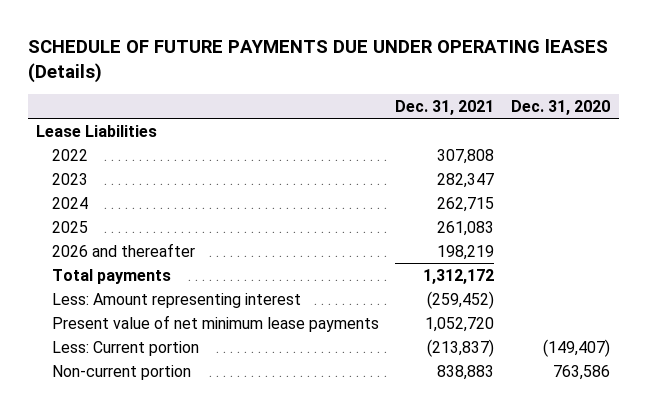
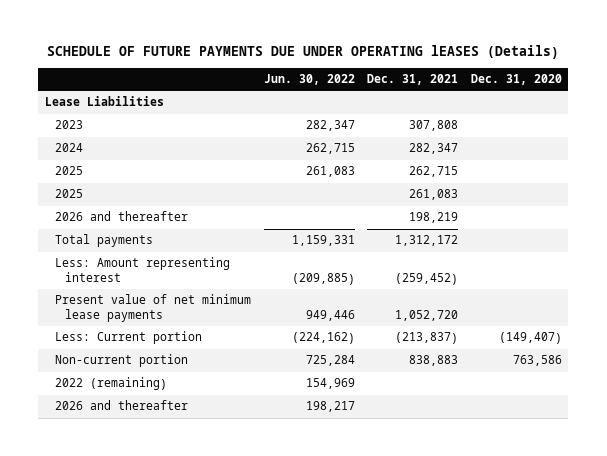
none -> [263,74,355,86] Jun. 30, 2022
[51,148,88,161] 2022 -> [54,120,83,130] 2023
[51,172,88,185] 2023 -> [54,143,83,153] 2024
[51,196,88,209] 2024 -> [54,166,83,176] 2025
none -> [54,377,167,391] 2022 (remaining)
none -> [54,400,188,411] 2026 and thereafter

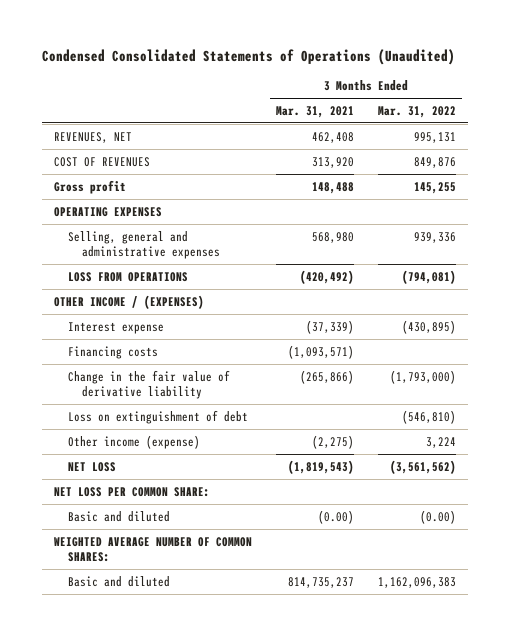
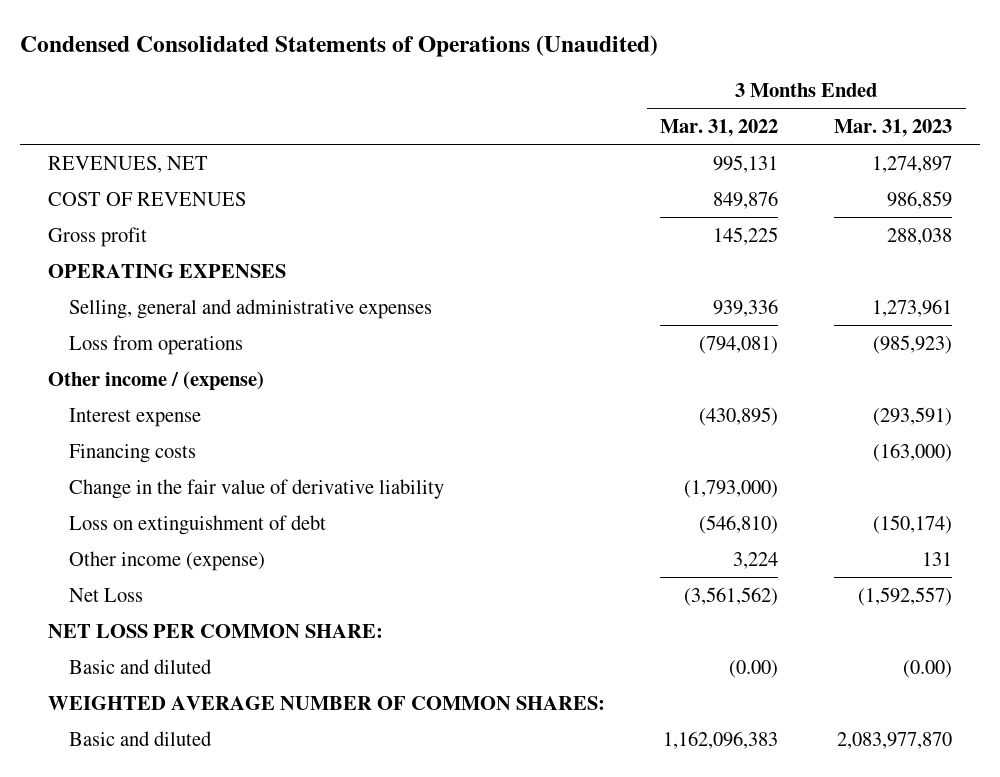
[275,106,354,119] Mar. 31, 2021 -> none
none -> [834,118,953,137] Mar. 31, 2023
[413,181,456,194] 145,255 -> [713,226,779,245] 145,225
[68,271,189,282] LOSS FROM OPERATIONS -> [68,334,243,355] Loss from operations
[53,294,204,309] OTHER INCOME / (EXPENSES) -> [47,370,264,390] Other income / (expense)
[68,461,117,472] NET LOSS -> [68,587,143,602] Net Loss

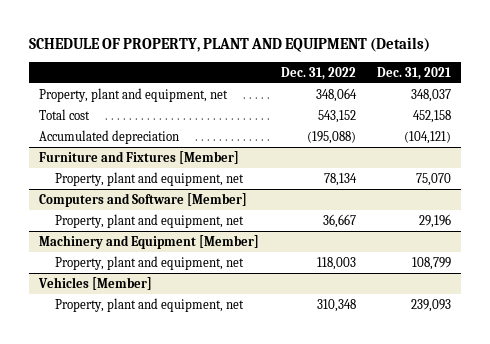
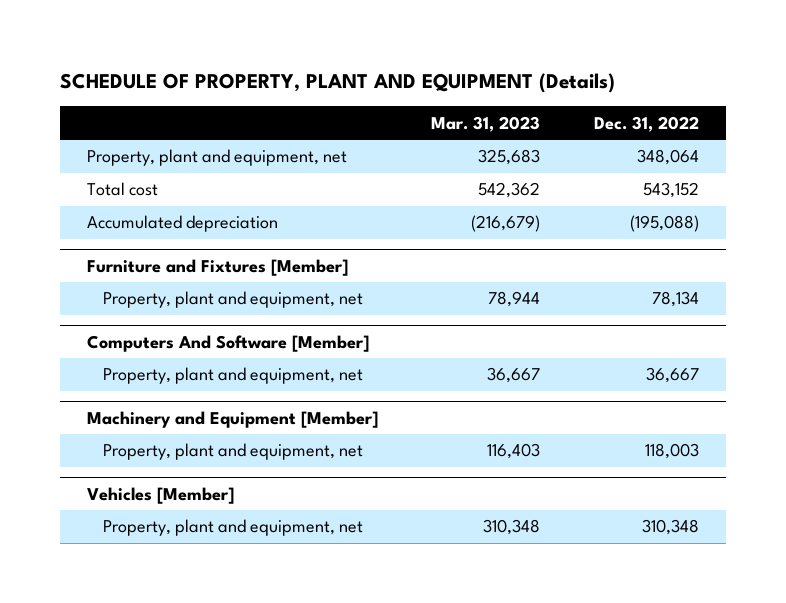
[376,66,451,80] Dec. 31, 2021 -> none
none -> [431,115,541,132] Mar. 31, 2023
[39,193,248,208] Computers and Software [Member] -> [86,335,369,353] Computers And Software [Member]

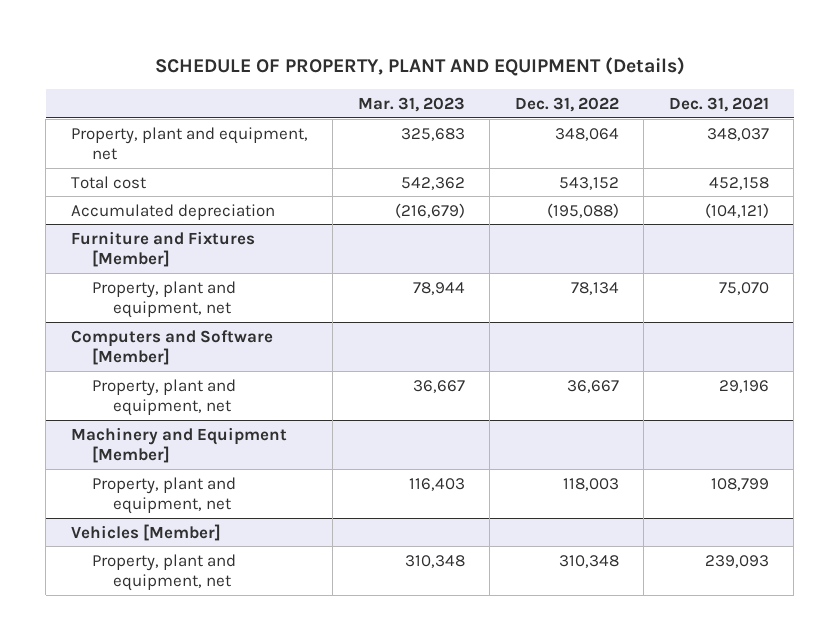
none -> [668,96,769,112] Dec. 31, 2021
[86,335,369,353] Computers And Software [Member] -> [70,329,273,365] Computers and Software [Member]

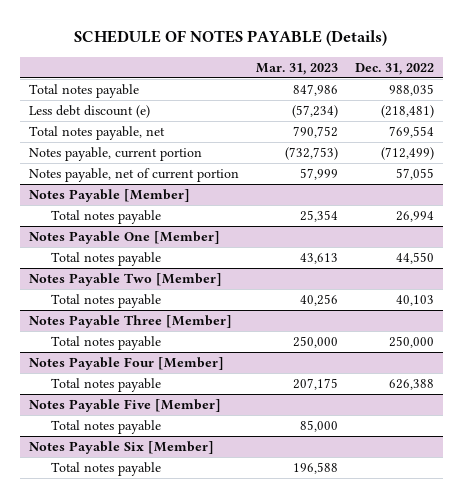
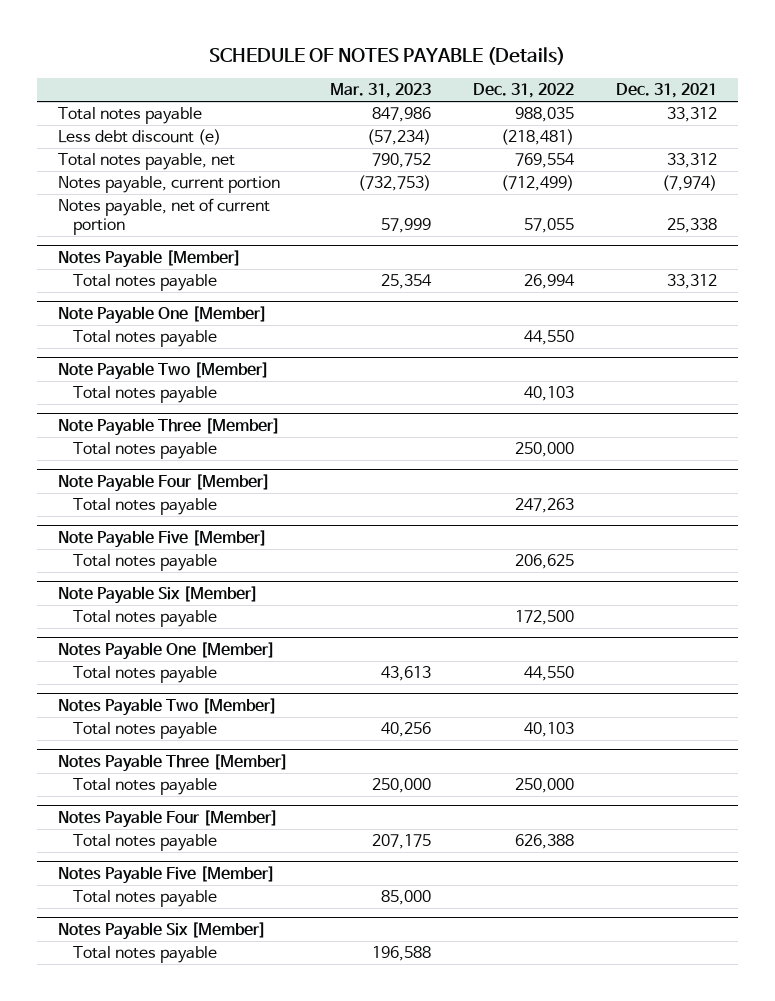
none -> [615,83,717,99] Dec. 31, 2021
none -> [58,305,268,324] Note Payable One [Member]
none -> [73,330,218,348] Total notes payable
none -> [58,361,270,380] Note Payable Two [Member]
none -> [73,386,218,404] Total notes payable
none -> [58,417,281,436] Note Payable Three [Member]
none -> [73,442,218,460] Total notes payable
none -> [58,473,271,492] Note Payable Four [Member]
none -> [73,498,218,516] Total notes payable
none -> [58,529,268,548] Note Payable Five [Member]
none -> [73,554,218,572] Total notes payable
none -> [58,585,259,604] Note Payable Six [Member]
none -> [73,610,218,628] Total notes payable

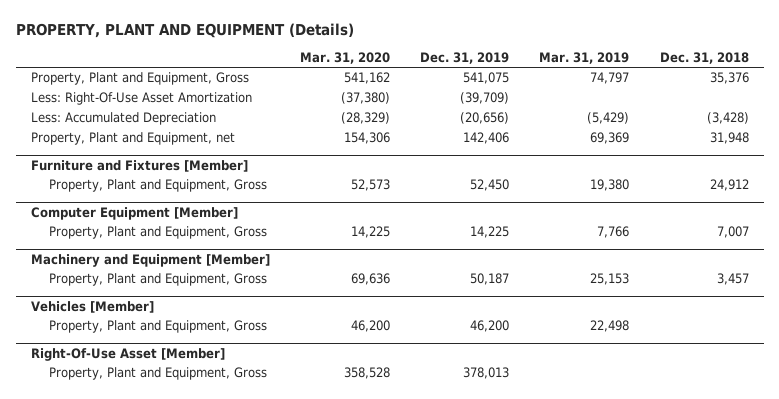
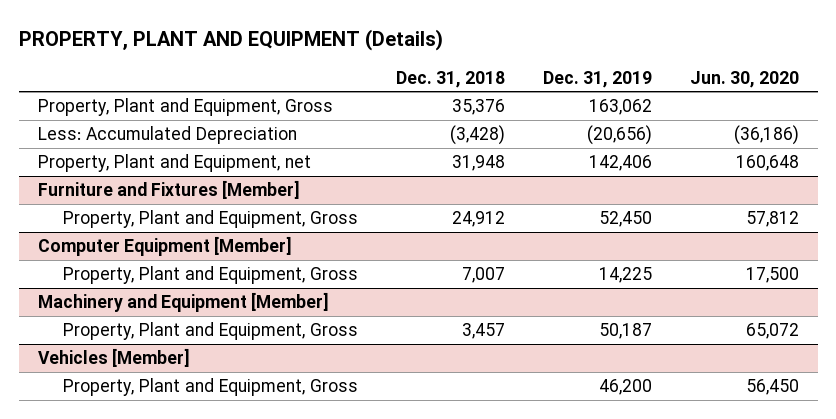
[299,51,390,64] Mar. 31, 2020 -> none
[539,51,630,64] Mar. 31, 2019 -> none
none -> [689,70,799,88] Jun. 30, 2020
[30,92,252,106] Less: Right-Of-Use Asset Amortization -> none
[463,72,510,85] 541,075 -> [588,99,652,116] 163,062
[30,347,225,361] Right-Of-Use Asset [Member] -> none
[49,367,268,381] Property, Plant and Equipment, Gross -> none

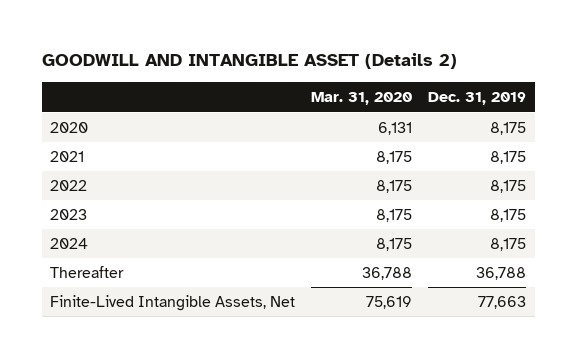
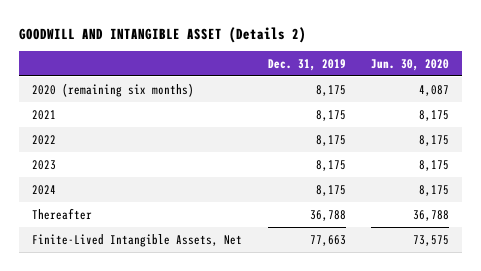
[311,92,413,106] Mar. 31, 2020 -> none
none -> [370,59,449,72] Jun. 30, 2020
[49,122,88,134] 2020 -> [32,82,195,97] 2020 (remaining six months)

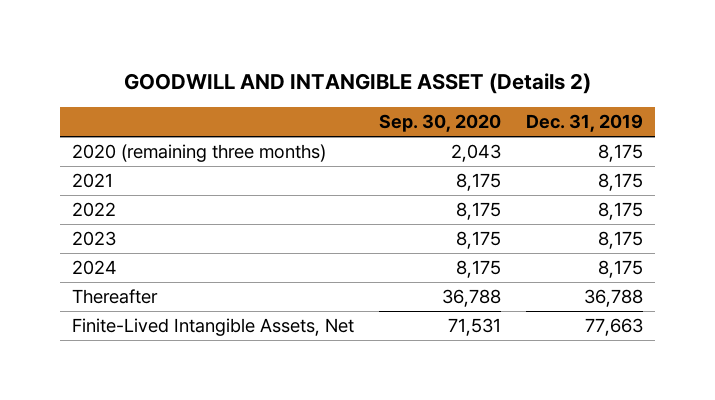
[370,59,449,72] Jun. 30, 2020 -> none
none -> [379,114,502,133] Sep. 30, 2020
[32,82,195,97] 2020 (remaining six months) -> [72,144,327,163] 2020 (remaining three months)

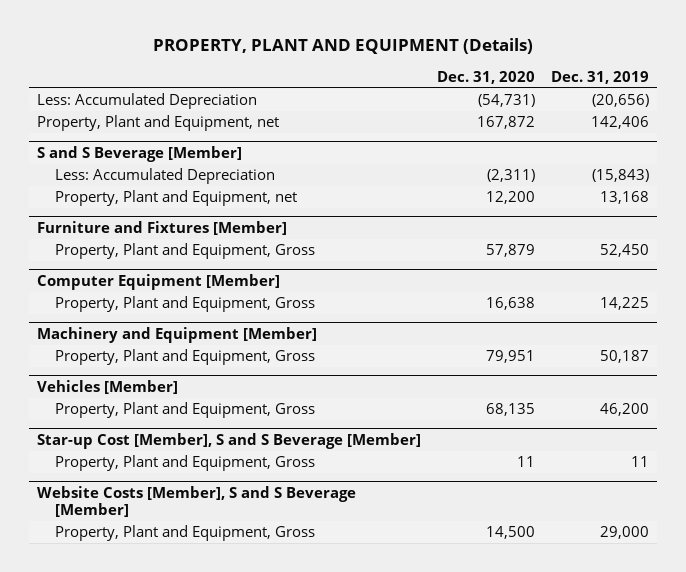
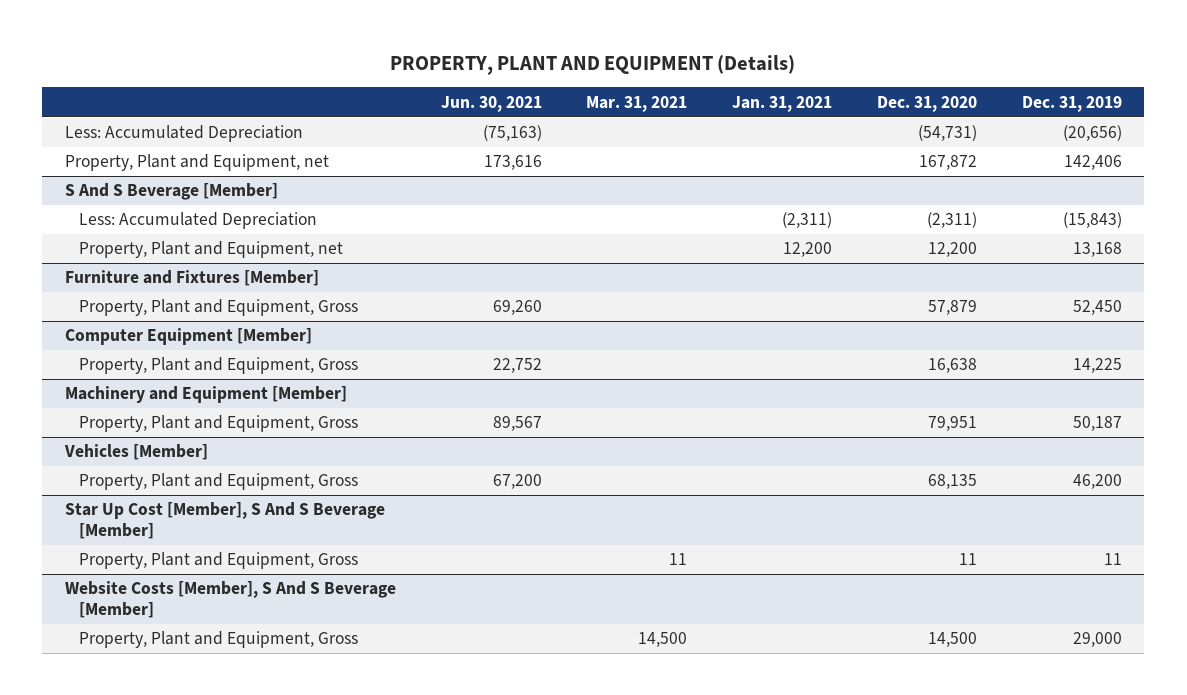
none -> [440,95,542,112] Jun. 30, 2021
none -> [586,95,688,112] Mar. 31, 2021
none -> [732,95,833,112] Jan. 31, 2021
[36,145,242,162] S and S Beverage [Member] -> [64,183,278,201] S And S Beverage [Member]
[36,432,421,449] Star-up Cost [Member], S and S Beverage [Member] -> [64,502,385,539] Star Up Cost [Member], S And S Beverage [Member]
[36,485,356,517] Website Costs [Member], S and S Beverage [Member] -> [64,581,396,618] Website Costs [Member], S And S Beverage [Member]

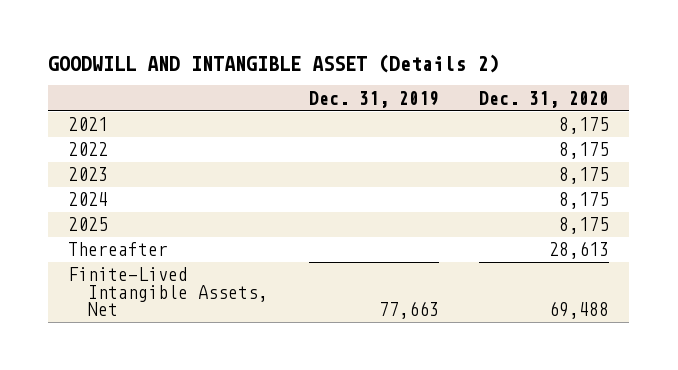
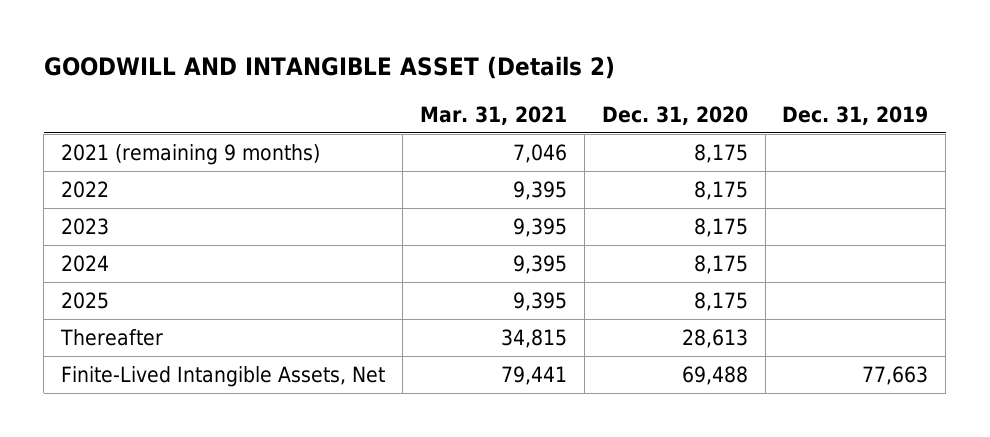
none -> [419,105,567,125] Mar. 31, 2021
[68,117,109,132] 2021 -> [61,144,321,166] 2021 (remaining 9 months)

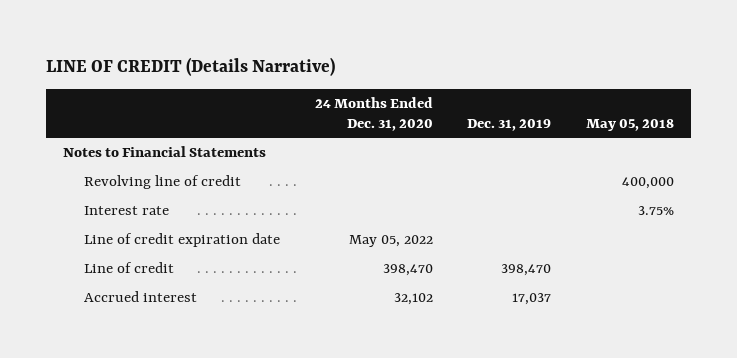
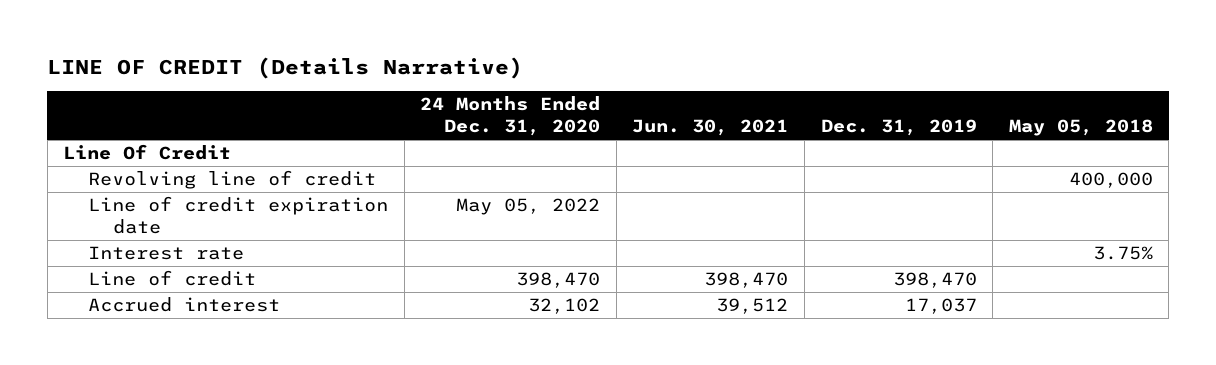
none -> [632,119,789,137] Jun. 30, 2021
[63,146,267,158] Notes to Financial Statements -> none
none -> [63,144,232,161] Line Of Credit
[83,206,169,216] Interest rate -> [88,246,245,261] Interest rate

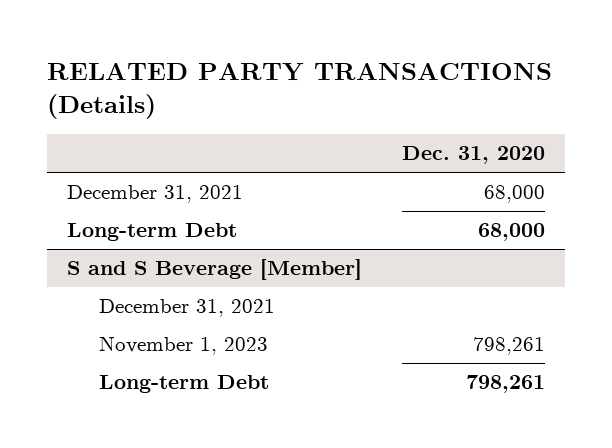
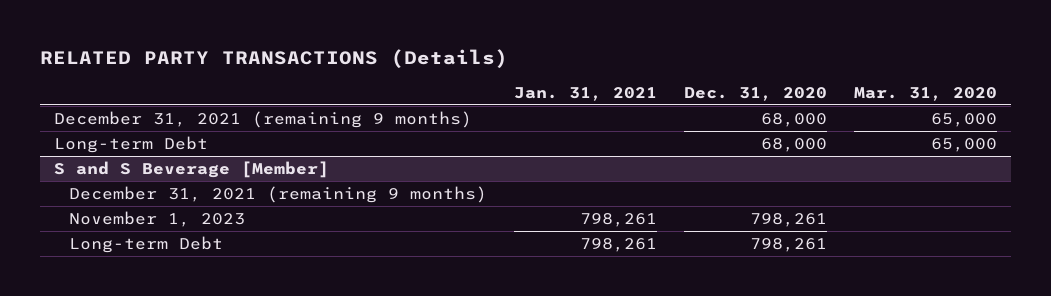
none -> [514,86,658,101] Jan. 31, 2021
none -> [854,86,998,101] Mar. 31, 2020
[66,185,243,204] December 31, 2021 -> [53,110,472,128] December 31, 2021 (remaining 9 months)
[98,299,275,318] December 31, 2021 -> [69,185,488,203] December 31, 2021 (remaining 9 months)

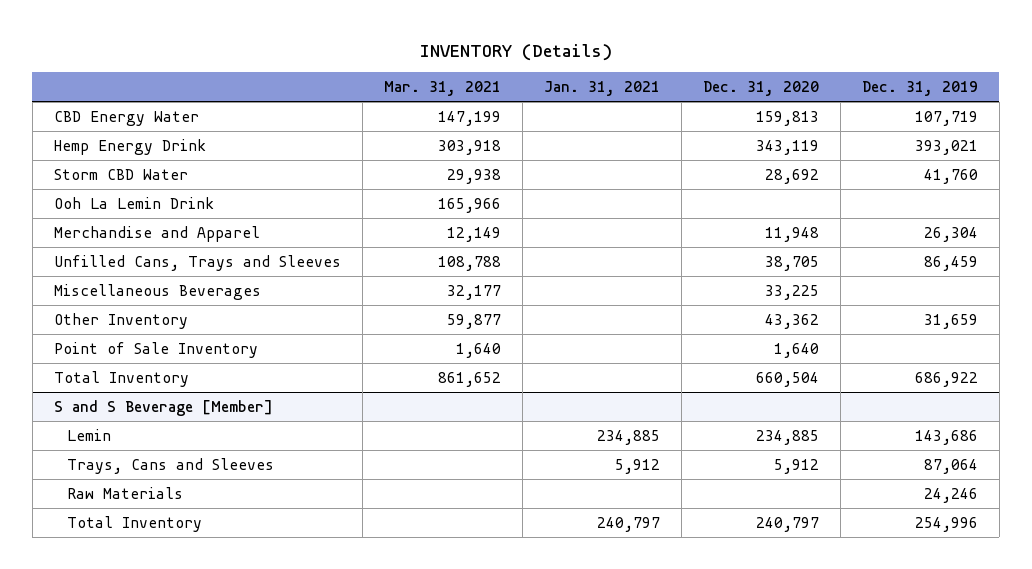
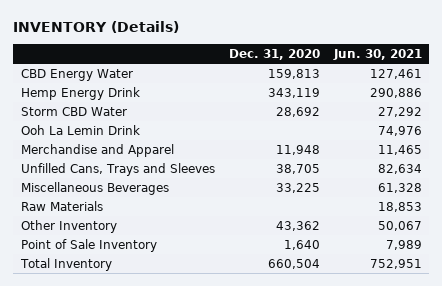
[383,81,501,97] Mar. 31, 2021 -> none
[543,81,660,97] Jan. 31, 2021 -> none
[861,81,978,97] Dec. 31, 2019 -> none
none -> [332,49,422,61] Jun. 30, 2021
none -> [20,200,103,211] Raw Materials
[53,400,273,417] S and S Beverage [Member] -> none
[66,429,111,442] Lemin -> none
[66,458,274,475] Trays, Cans and Sleeves -> none
[66,487,183,500] Raw Materials -> none
[66,516,202,533] Total Inventory -> none

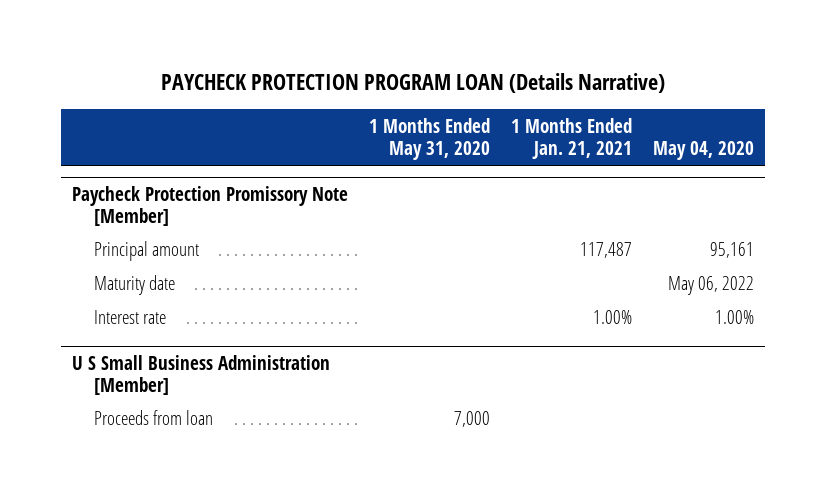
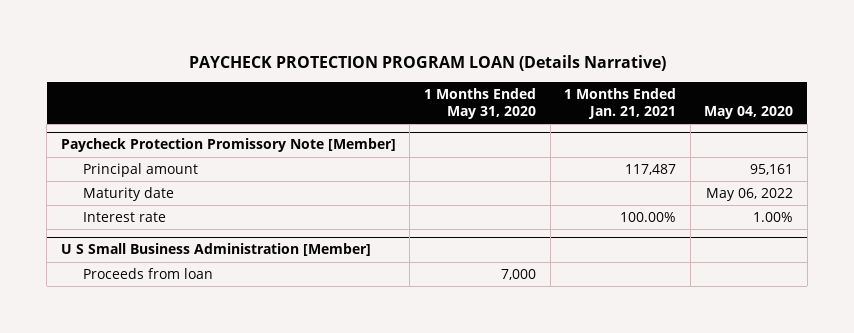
[592,310,632,325] 1.00% -> [620,212,677,223] 100.00%

